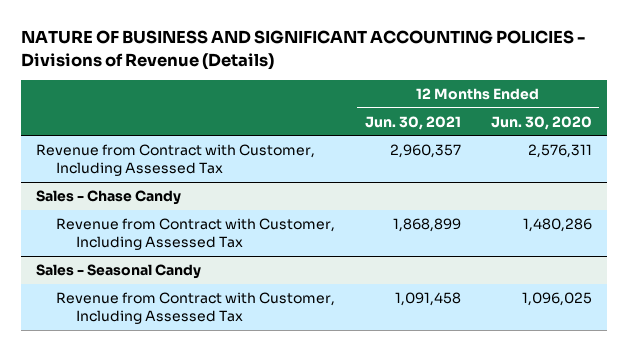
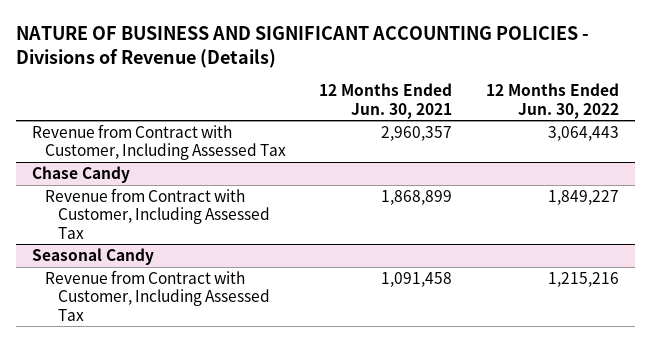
[490,115,592,130] Jun. 30, 2020 -> none
none -> [485,83,619,119] 12 Months Ended Jun. 30, 2022
[36,190,182,206] Sales - Chase Candy -> [32,166,131,184] Chase Candy
[36,264,202,280] Sales - Seasonal Candy -> [32,248,155,266] Seasonal Candy

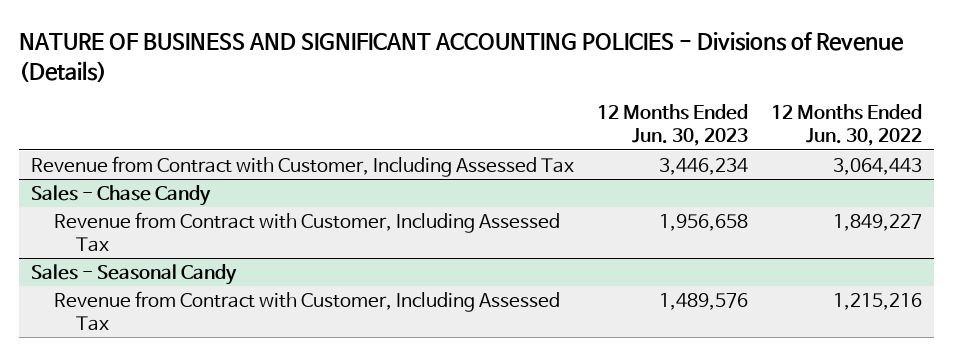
[319,83,453,119] 12 Months Ended Jun. 30, 2021 -> none
none -> [596,104,748,147] 12 Months Ended Jun. 30, 2023
[32,166,131,184] Chase Candy -> [30,184,211,206] Sales - Chase Candy
[32,248,155,266] Seasonal Candy -> [30,263,237,285] Sales - Seasonal Candy

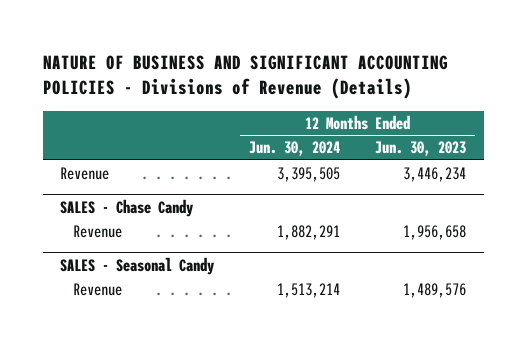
[771,104,923,147] 12 Months Ended Jun. 30, 2022 -> none
none -> [249,141,341,157] Jun. 30, 2024
[30,155,574,177] Revenue from Contract with Customer, Including Assessed Tax -> [60,166,110,180] Revenue
[30,184,211,206] Sales - Chase Candy -> [60,198,194,217] SALES - Chase Candy
[53,211,560,253] Revenue from Contract with Customer, Including Assessed Tax -> [73,224,123,238] Revenue
[30,263,237,285] Sales - Seasonal Candy -> [60,256,215,275] SALES - Seasonal Candy
[53,290,560,332] Revenue from Contract with Customer, Including Assessed Tax -> [73,282,123,296] Revenue

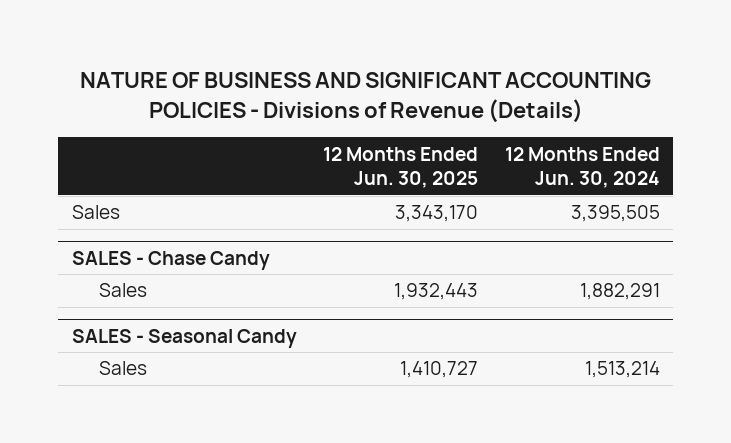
[375,141,467,157] Jun. 30, 2023 -> none
none -> [323,146,479,189] 12 Months Ended Jun. 30, 2025
[60,166,110,180] Revenue -> [71,205,120,220] Sales
[73,224,123,238] Revenue -> [99,283,148,298] Sales
[73,282,123,296] Revenue -> [99,361,148,376] Sales

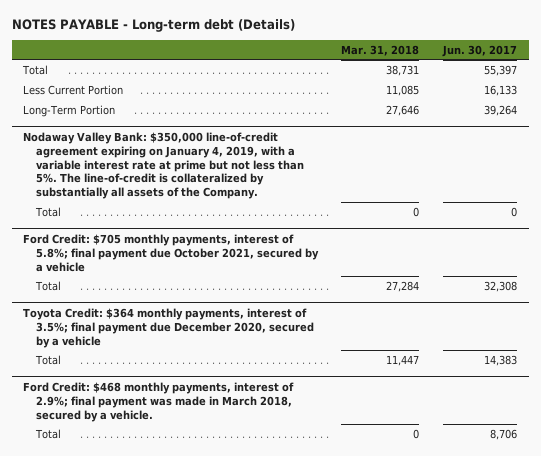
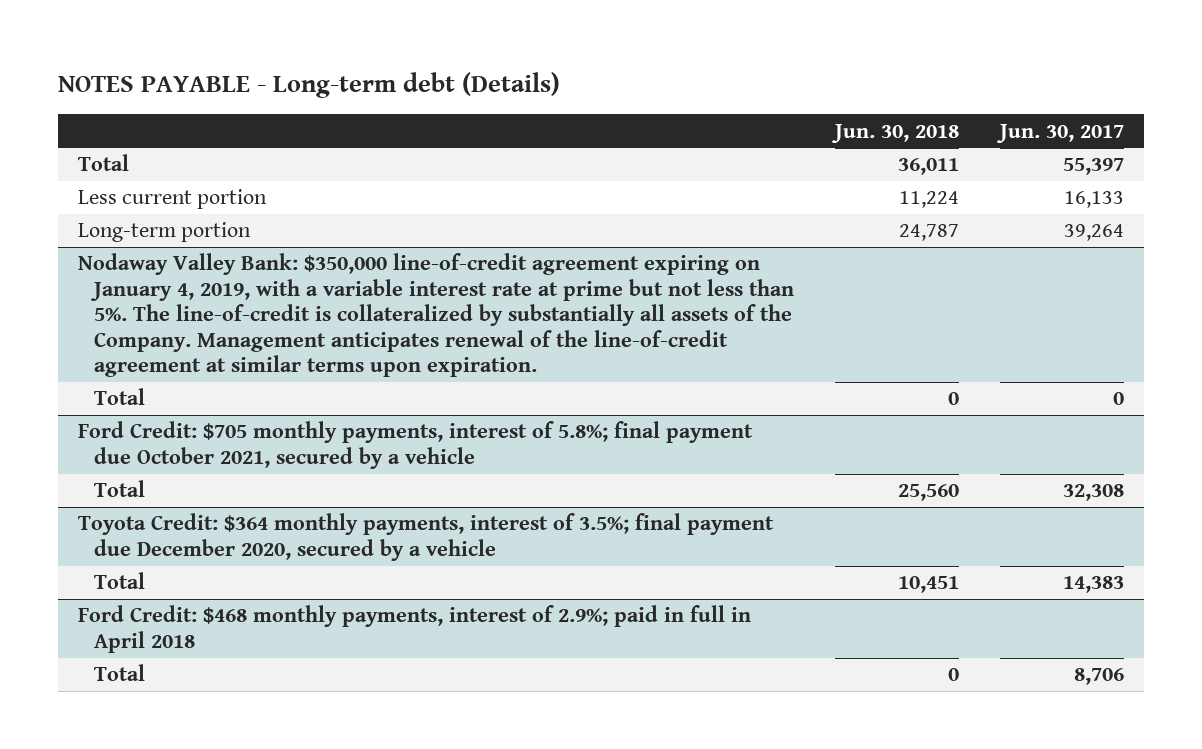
[341,44,420,56] Mar. 31, 2018 -> none
none -> [830,123,959,143] Jun. 30, 2018
[23,84,124,95] Less Current Portion -> [78,189,268,210] Less current portion
[23,104,116,117] Long-Term Portion -> [78,222,252,243] Long-term portion
[23,131,304,200] Nodaway Valley Bank: $350,000 line-of-credit agreement expiring on January 4, 2019, with a variable interest rate at prime but not less than 5%. The line-of-credit is collateralized by substantially all assets of the Company. -> [78,253,795,378] Nodaway Valley Bank: $350,000 line-of-credit agreement expiring on January 4, 2019, with a variable interest rate at prime but not less than 5%. The line-of-credit is collateralized by substantially all assets of the Company. Management anticipates renewal of the line-of-credit agreement at similar terms upon expiration.
[23,381,295,422] Ford Credit: $468 monthly payments, interest of 2.9%; final payment was made in March 2018, secured by a vehicle. -> [78,605,752,653] Ford Credit: $468 monthly payments, interest of 2.9%; paid in full in April 2018

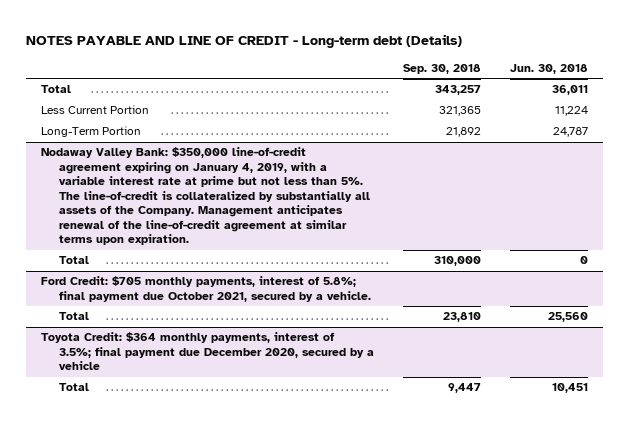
[57,72,560,99] NOTES PAYABLE - Long-term debt (Details) -> [26,34,463,49] NOTES PAYABLE AND LINE OF CREDIT - Long-term debt (Details)
[995,123,1124,143] Jun. 30, 2017 -> none
none -> [402,63,481,74] Sep. 30, 2018
[78,189,268,210] Less current portion -> [40,105,149,115] Less Current Portion
[78,222,252,243] Long-term portion -> [40,126,141,138] Long-Term Portion
[78,421,754,469] Ford Credit: $705 monthly payments, interest of 5.8%; final payment due October 2021, secured by a vehicle -> [40,276,371,302] Ford Credit: $705 monthly payments, interest of 5.8%; final payment due October 2021, secured by a vehicle.
[78,605,752,653] Ford Credit: $468 monthly payments, interest of 2.9%; paid in full in April 2018 -> none
[94,664,146,682] Total -> none

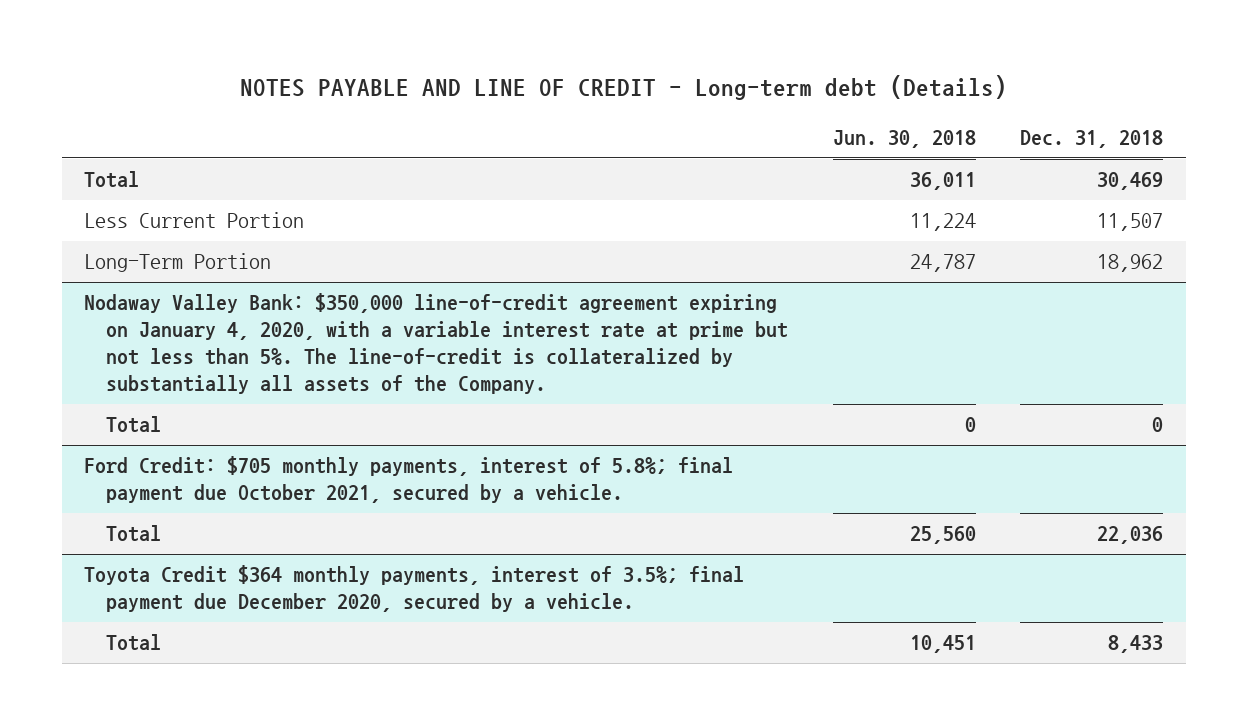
[402,63,481,74] Sep. 30, 2018 -> none
none -> [1020,130,1164,149] Dec. 31, 2018
[40,147,370,246] Nodaway Valley Bank: $350,000 line-of-credit agreement expiring on January 4, 2019, with a variable interest rate at prime but not less than 5%. The line-of-credit is collateralized by substantially all assets of the Company. Management anticipates renewal of the line-of-credit agreement at similar terms upon expiration. -> [84,293,789,394] Nodaway Valley Bank: $350,000 line-of-credit agreement expiring on January 4, 2020, with a variable interest rate at prime but not less than 5%. The line-of-credit is collateralized by substantially all assets of the Company.
[40,332,374,371] Toyota Credit: $364 monthly payments, interest of 3.5%; final payment due December 2020, secured by a vehicle -> [84,565,745,613] Toyota Credit $364 monthly payments, interest of 3.5%; final payment due December 2020, secured by a vehicle.

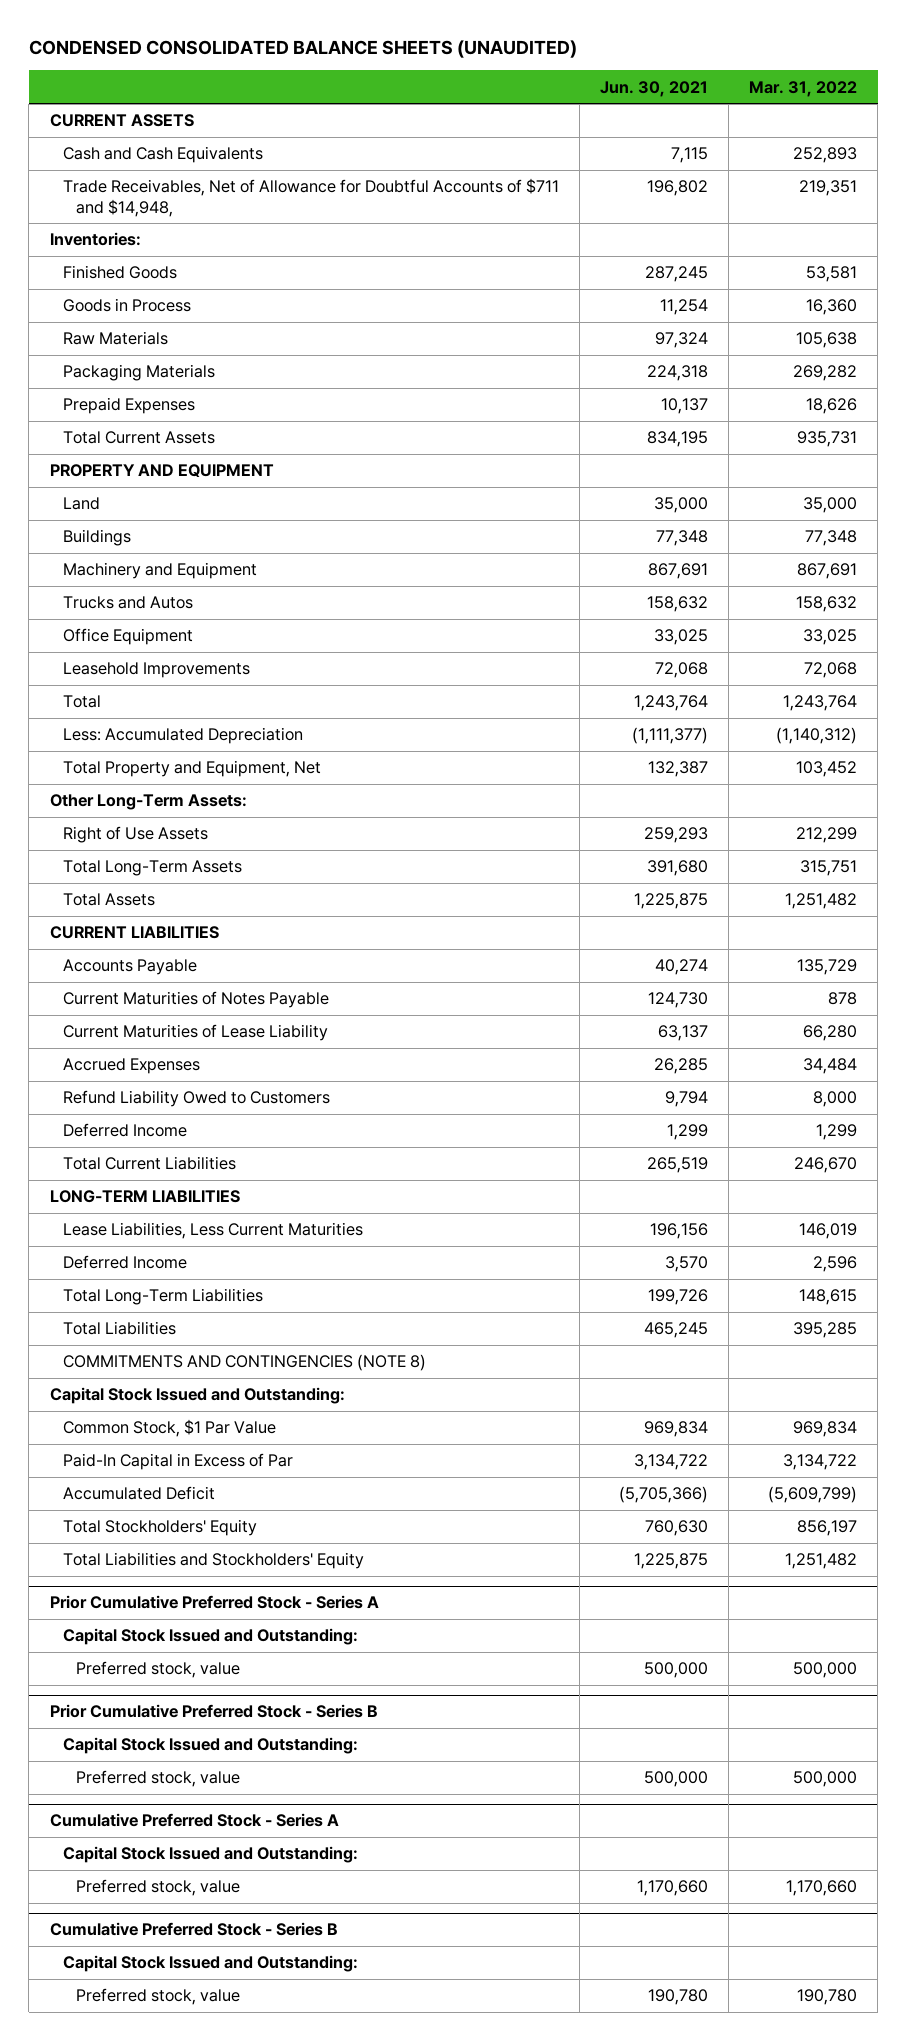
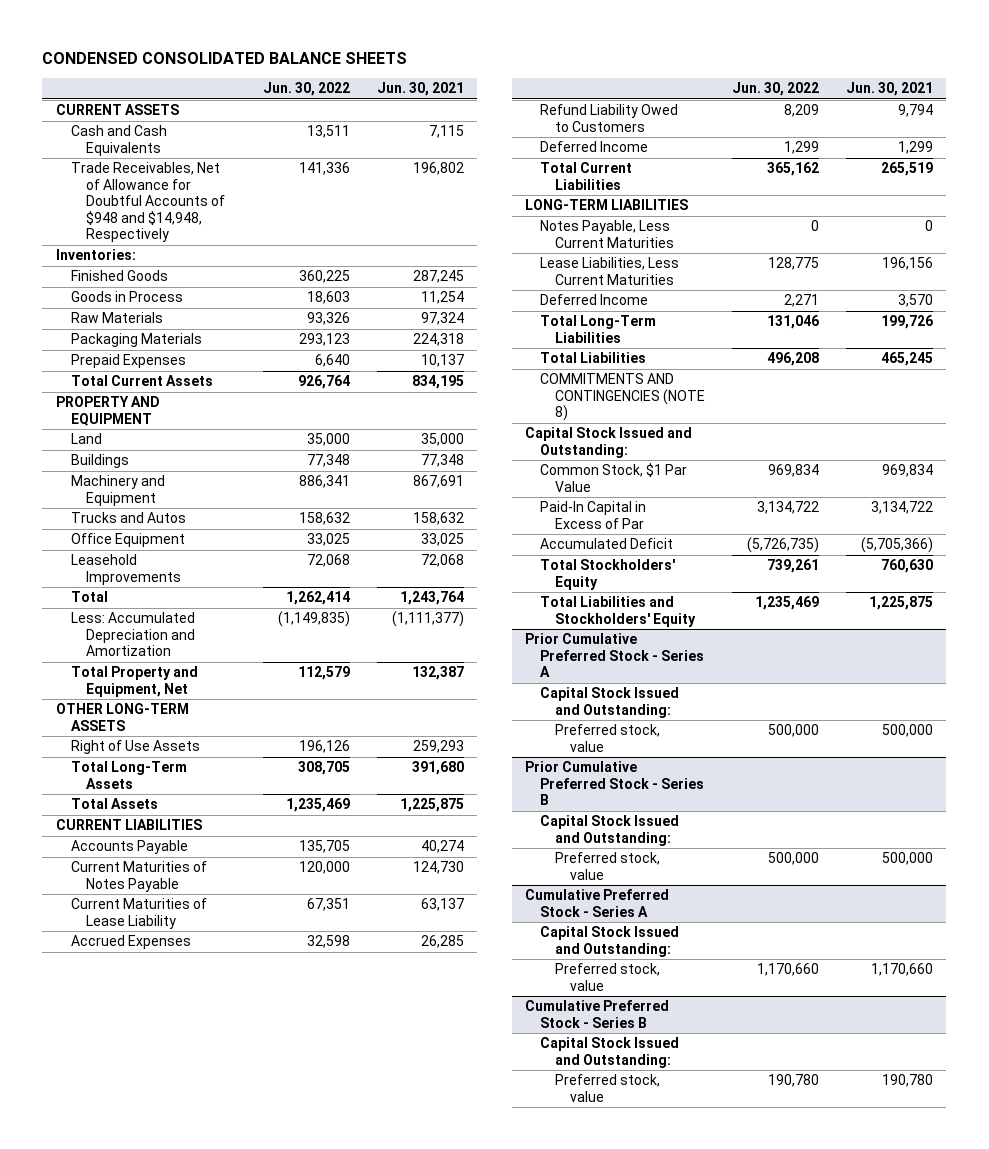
[28,40,577,59] CONDENSED CONSOLIDATED BALANCE SHEETS (UNAUDITED) -> [42,51,408,64] CONDENSED CONSOLIDATED BALANCE SHEETS
[749,80,858,97] Mar. 31, 2022 -> none
none -> [262,81,350,96] Jun. 30, 2022
[62,178,559,217] Trade Receivables, Net of Allowance for Doubtful Accounts of $711 and $14,948, -> [70,162,225,243] Trade Receivables, Net of Allowance for Doubtful Accounts of $948 and $14,948, Respectively
[62,727,303,745] Less: Accumulated Depreciation -> [70,612,195,657] Less: Accumulated Depreciation and Amortization
[49,794,247,811] Other Long-Term Assets: -> [55,703,189,731] OTHER LONG-TERM ASSETS
none -> [539,220,674,248] Notes Payable, Less Current Maturities

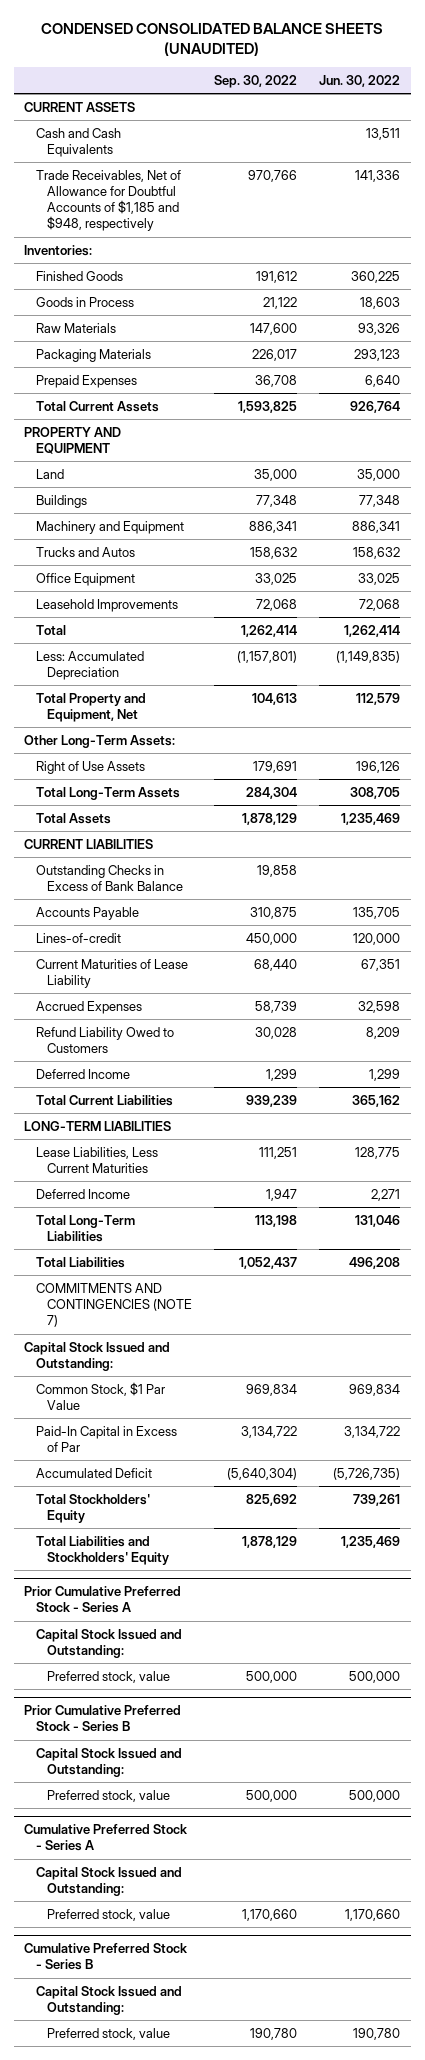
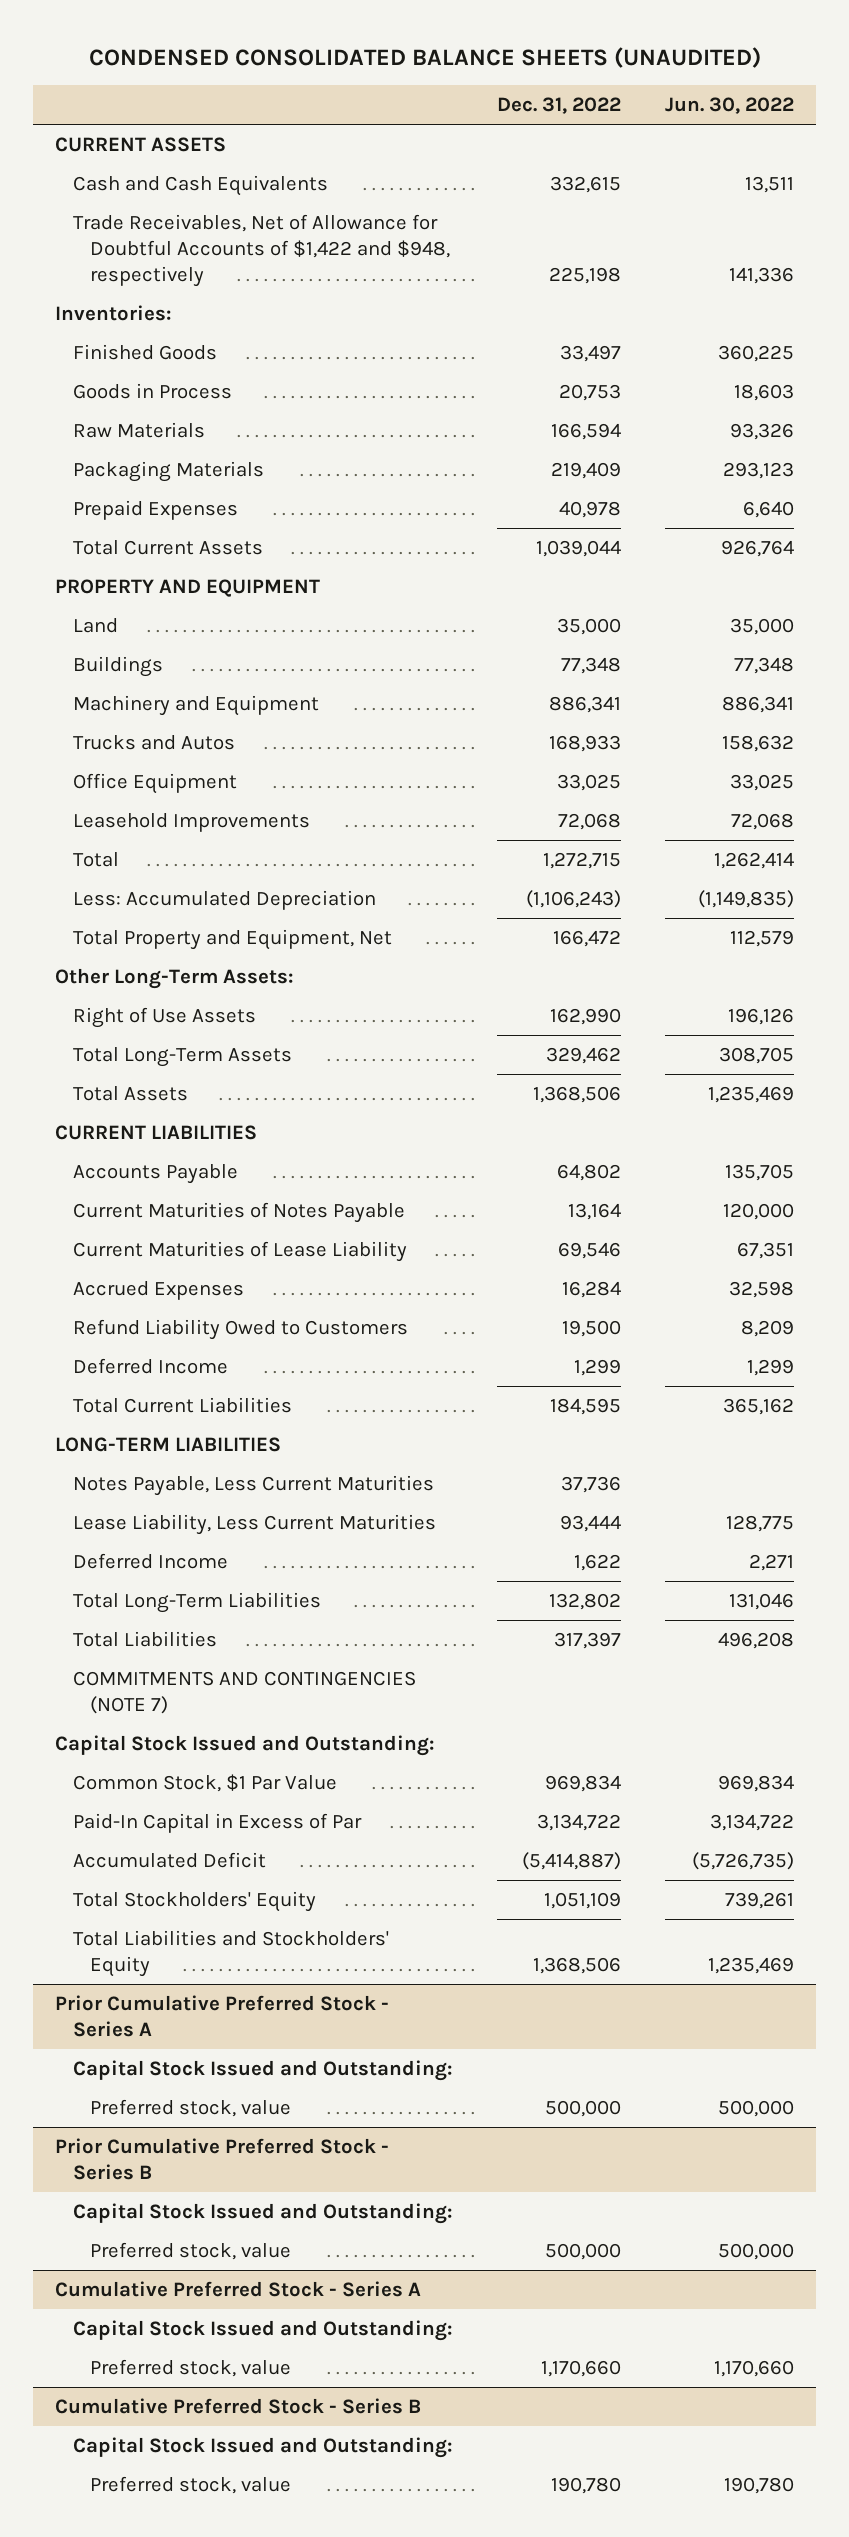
[214,74,298,88] Sep. 30, 2022 -> none
none -> [496,97,621,115] Dec. 31, 2022
[35,169,181,232] Trade Receivables, Net of Allowance for Doubtful Accounts of $1,185 and $948, respectively -> [72,213,451,287] Trade Receivables, Net of Allowance for Doubtful Accounts of $1,422 and $948, respectively
[35,864,184,892] Outstanding Checks in Excess of Bank Balance -> none
[35,932,121,943] Lines-of-credit -> none
none -> [72,1201,405,1223] Current Maturities of Notes Payable
none -> [72,1474,434,1496] Notes Payable, Less Current Maturities
[35,1146,158,1174] Lease Liabilities, Less Current Maturities -> [72,1513,436,1535] Lease Liability, Less Current Maturities

